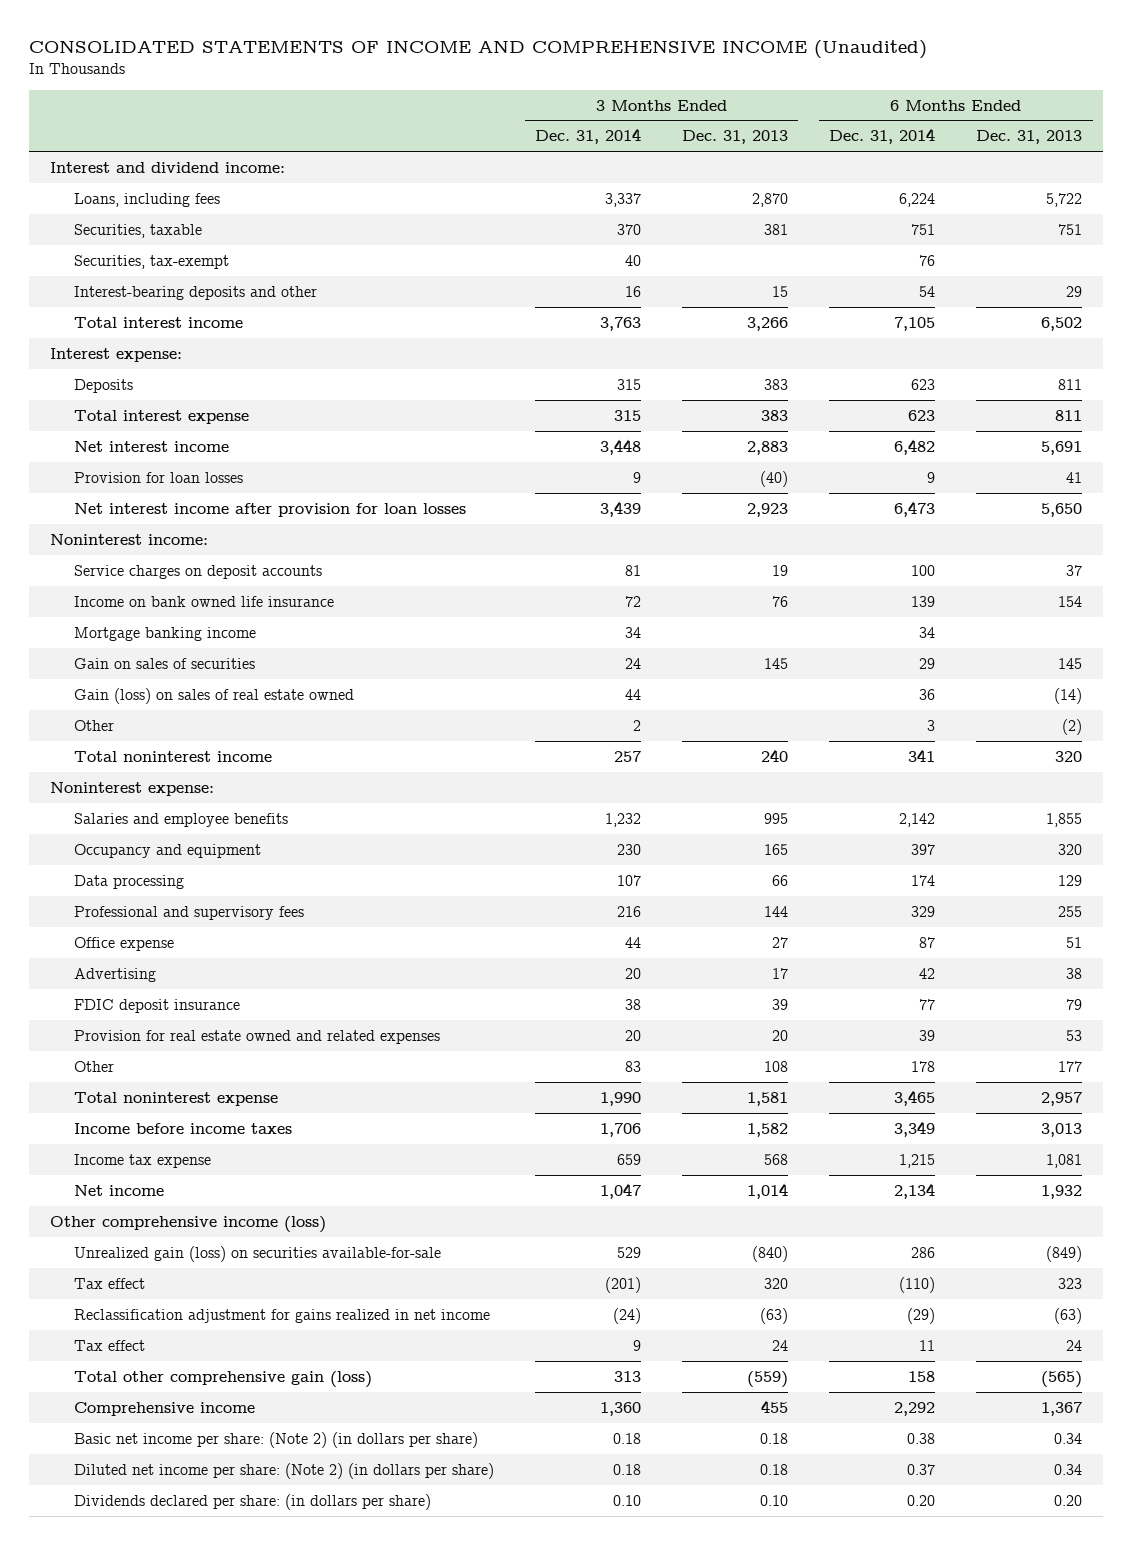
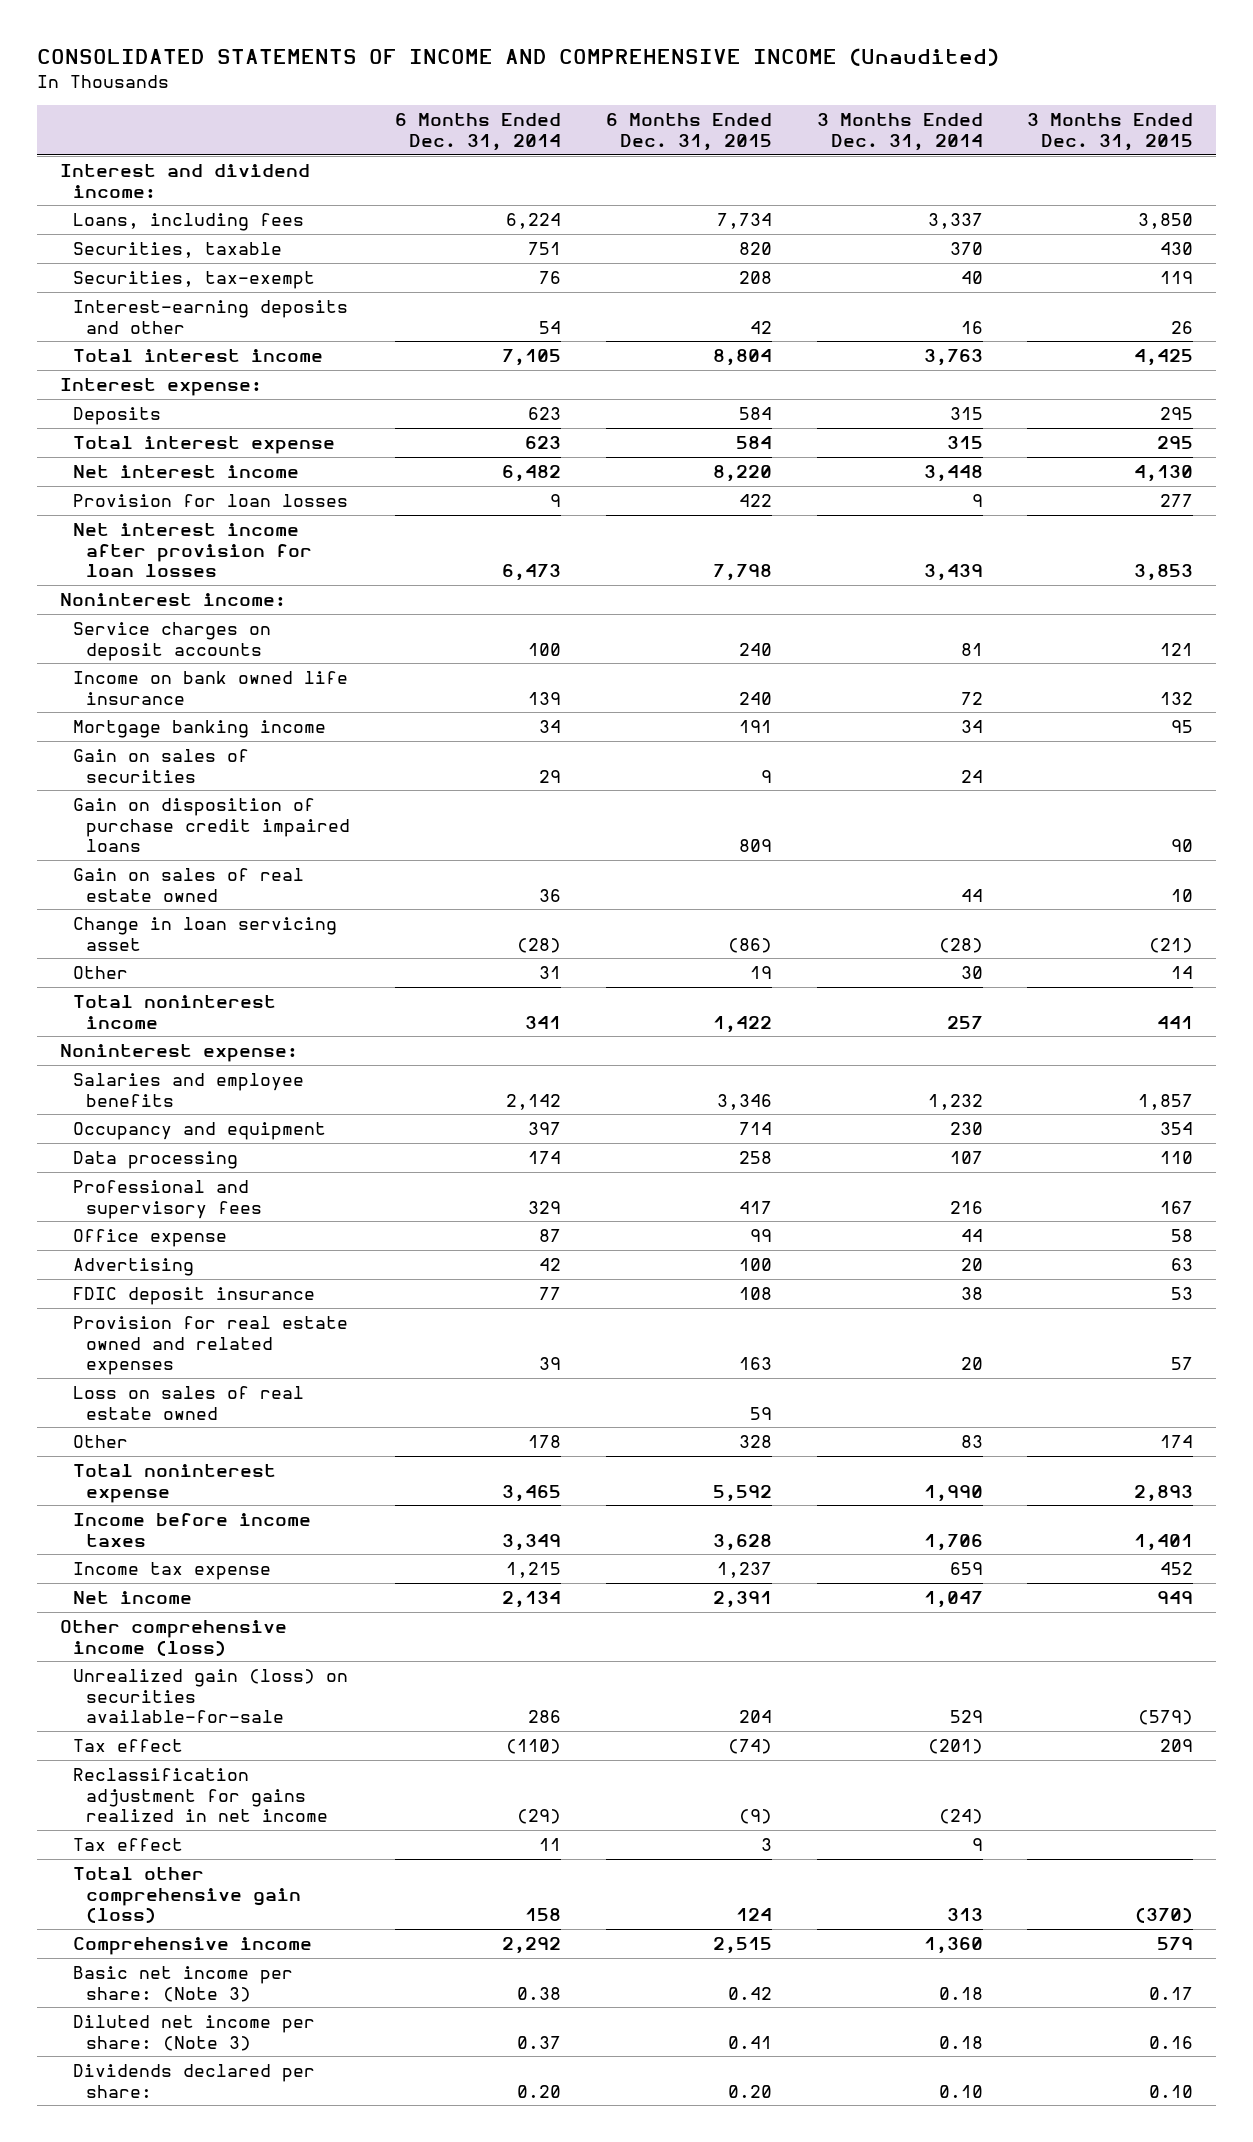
[682,130,789,145] Dec. 31, 2013 -> none
[976,130,1083,145] Dec. 31, 2013 -> none
none -> [605,113,772,151] 6 Months Ended Dec. 31, 2015
none -> [1027,113,1194,151] 3 Months Ended Dec. 31, 2015
[74,285,318,300] Interest-bearing deposits and other -> [72,299,348,334] Interest-earning deposits and other
none -> [72,797,351,853] Gain on disposition of purchase credit impaired loans
[74,687,355,704] Gain (loss) on sales of real estate owned -> [72,867,304,902] Gain on sales of real estate owned
none -> [72,916,337,951] Change in loan servicing asset
[633,719,642,731] 2 -> [960,965,983,979] 30
[927,719,936,731] 3 -> [538,965,561,979] 31
none -> [72,1385,304,1420] Loss on sales of real estate owned
[74,1431,479,1448] Basic net income per share: (Note 2) (in dollars per share) -> [72,1965,293,2002] Basic net income per share: (Note 3)
[74,1462,495,1479] Diluted net income per share: (Note 2) (in dollars per share) -> [72,2014,315,2051] Diluted net income per share: (Note 3)
[74,1493,432,1510] Dividends declared per share: (in dollars per share) -> [72,2063,315,2098] Dividends declared per share:

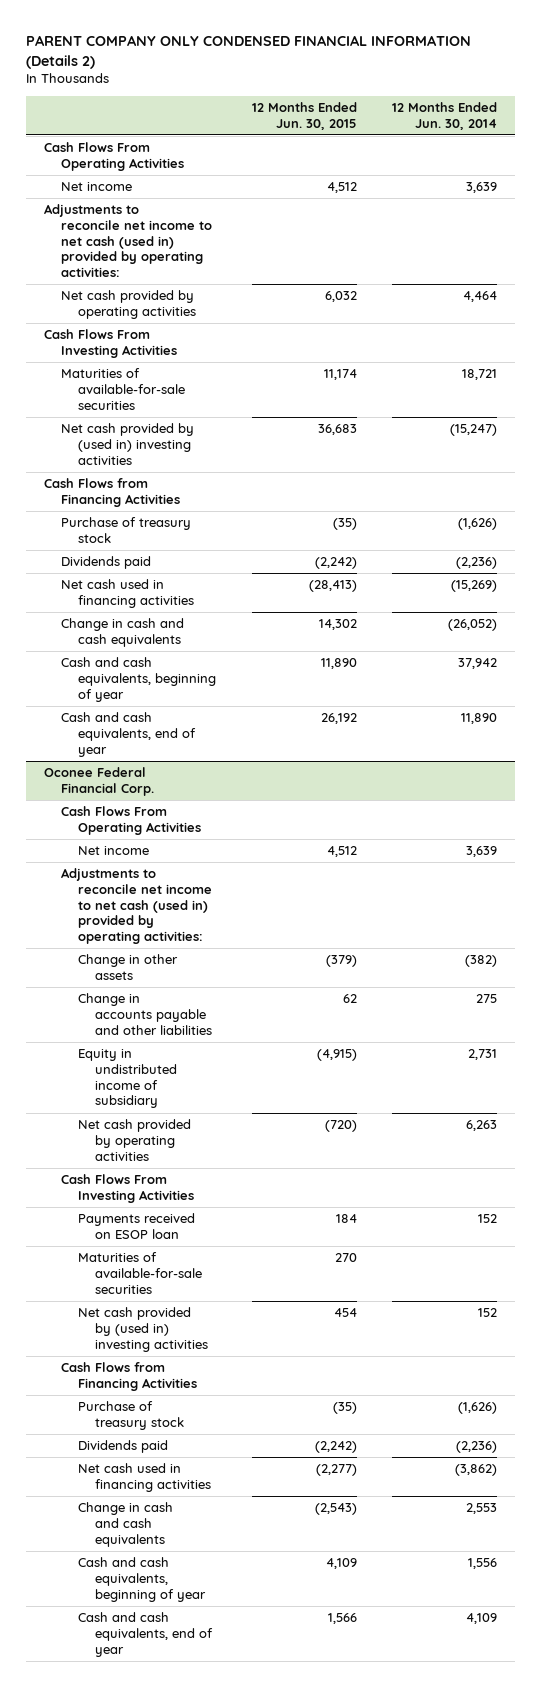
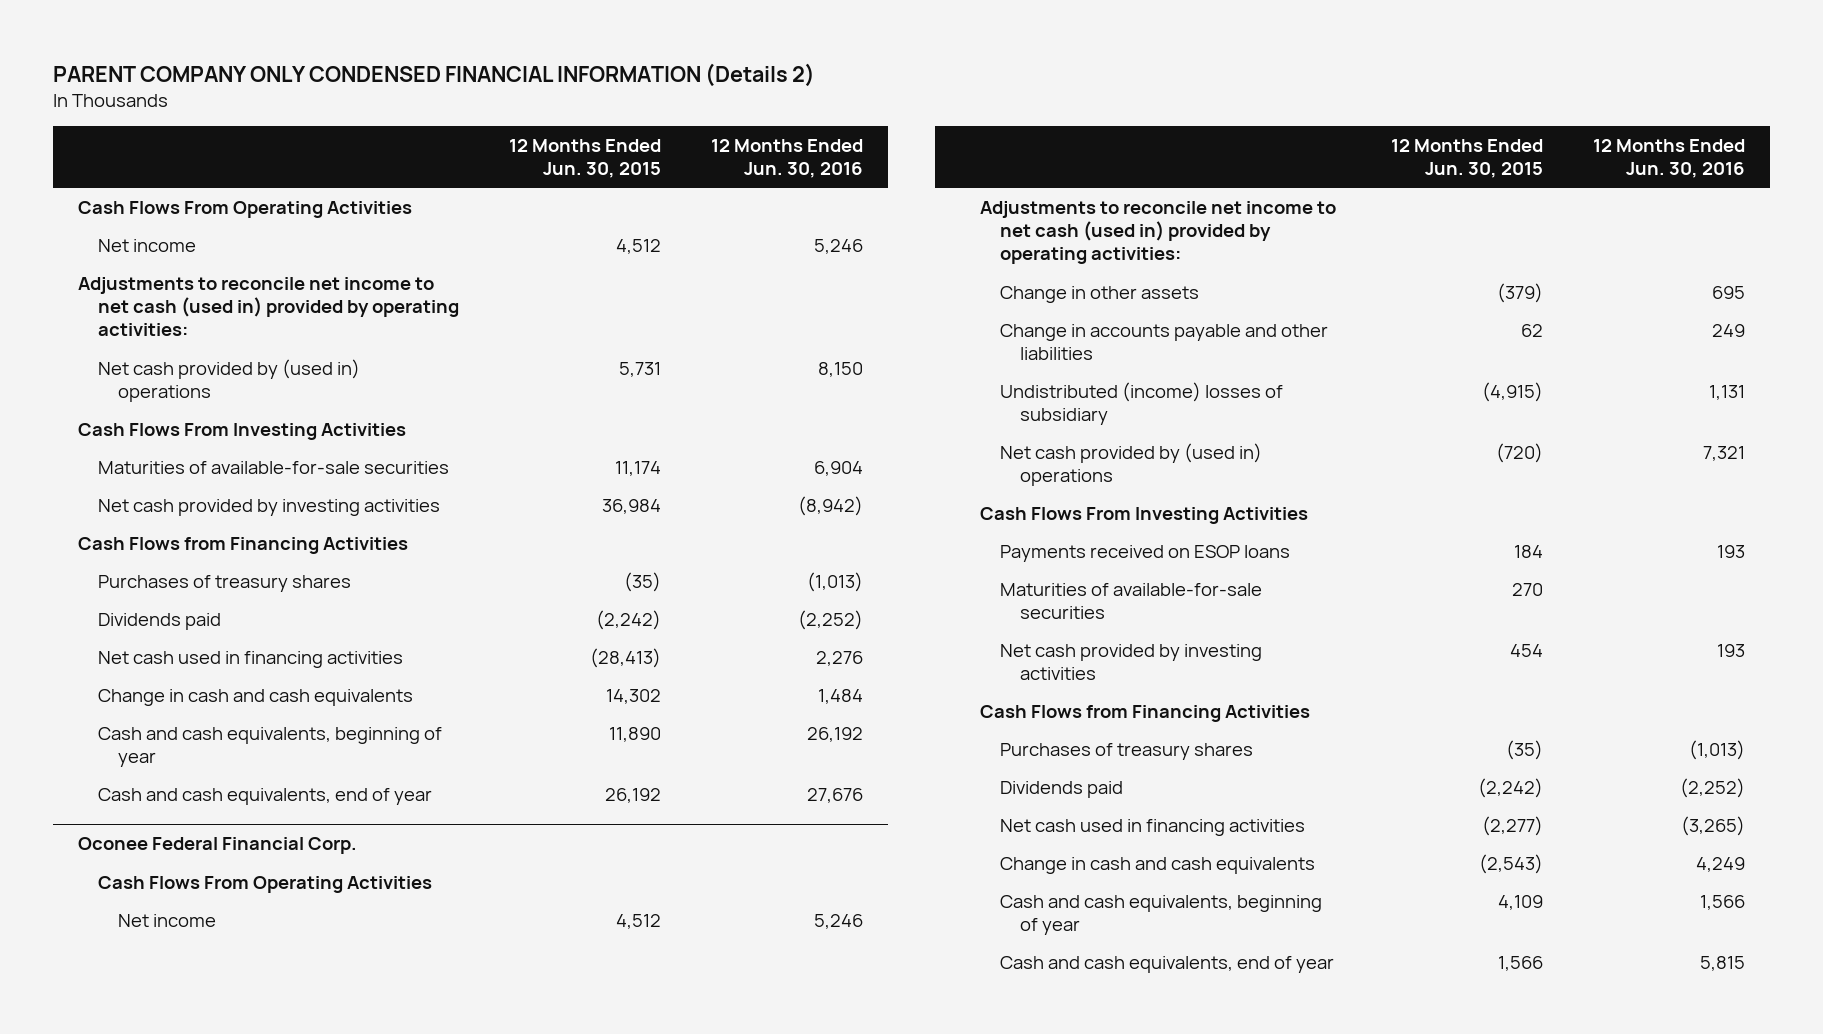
[392,101,498,130] 12 Months Ended Jun. 30, 2014 -> none
none -> [711,138,864,179] 12 Months Ended Jun. 30, 2016
[60,290,196,319] Net cash provided by operating activities -> [98,358,361,403] Net cash provided by (used in) operations
[324,291,357,303] 6,032 -> [619,361,662,377] 5,731
[60,423,194,465] Net cash provided by (used in) investing activities -> [98,498,441,516] Net cash provided by investing activities
[317,424,357,436] 36,683 -> [602,498,662,514] 36,984
[60,517,191,543] Purchase of treasury stock -> [98,574,352,592] Purchases of treasury shares
[77,1049,177,1109] Equity in undistributed income of subsidiary -> [1000,381,1284,426] Undistributed (income) losses of subsidiary
[77,1119,191,1161] Net cash provided by operating activities -> [1000,442,1263,487] Net cash provided by (used in) operations
[77,1213,195,1239] Payments received on ESOP loan -> [1000,544,1291,562] Payments received on ESOP loans
[77,1307,208,1352] Net cash provided by (used in) investing activities -> [1000,643,1263,681] Net cash provided by investing activities
[77,1401,184,1430] Purchase of treasury stock -> [1000,742,1254,760] Purchases of treasury shares

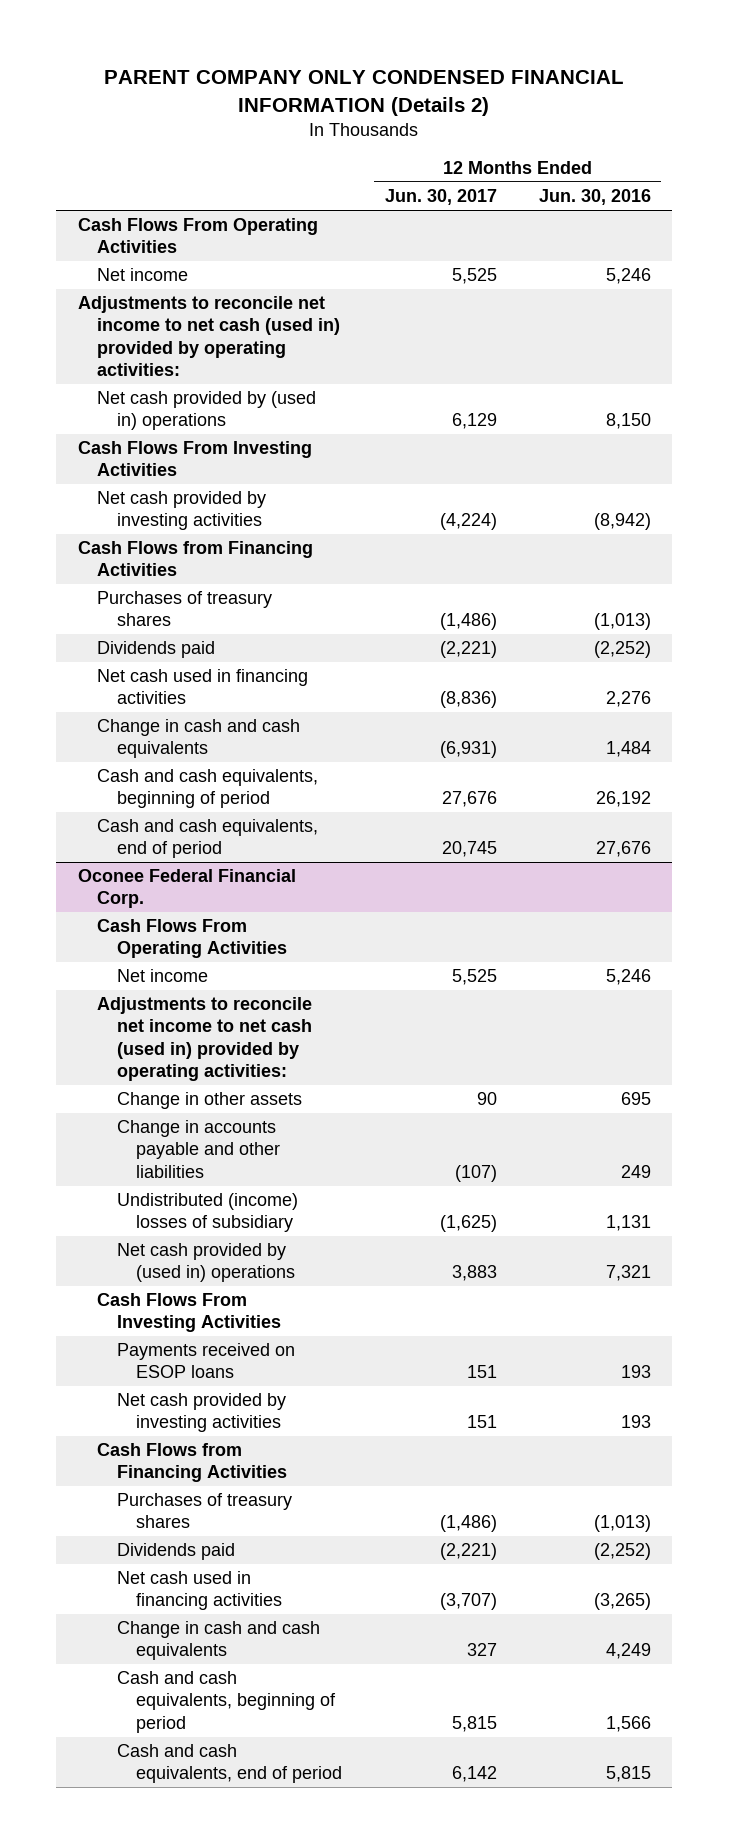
[509,138,662,179] 12 Months Ended Jun. 30, 2015 -> none
none -> [384,189,497,206] Jun. 30, 2017
[98,460,450,474] Maturities of available-for-sale securities -> none
[98,726,443,768] Cash and cash equivalents, beginning of year -> [97,769,319,809] Cash and cash equivalents, beginning of period
[98,787,433,805] Cash and cash equivalents, end of year -> [97,819,319,859] Cash and cash equivalents, end of period
[1000,582,1263,620] Maturities of available-for-sale securities -> none
[1000,894,1323,936] Cash and cash equivalents, beginning of year -> [116,1671,337,1733] Cash and cash equivalents, beginning of period
[1000,955,1335,973] Cash and cash equivalents, end of year -> [116,1744,343,1784] Cash and cash equivalents, end of period

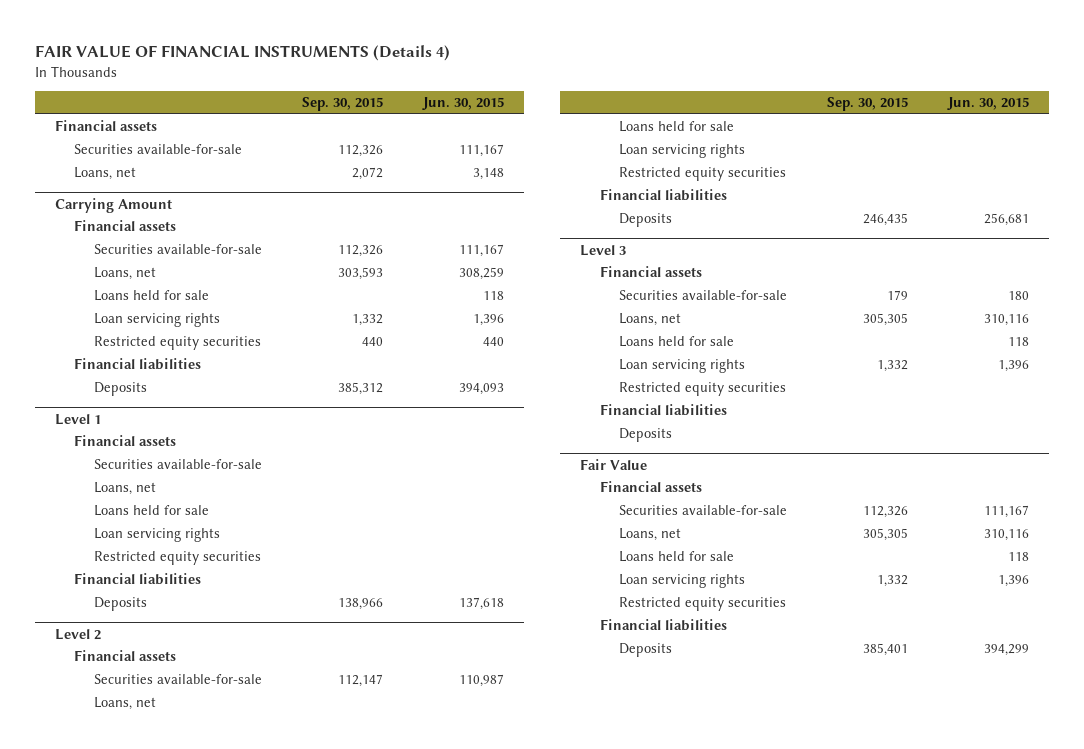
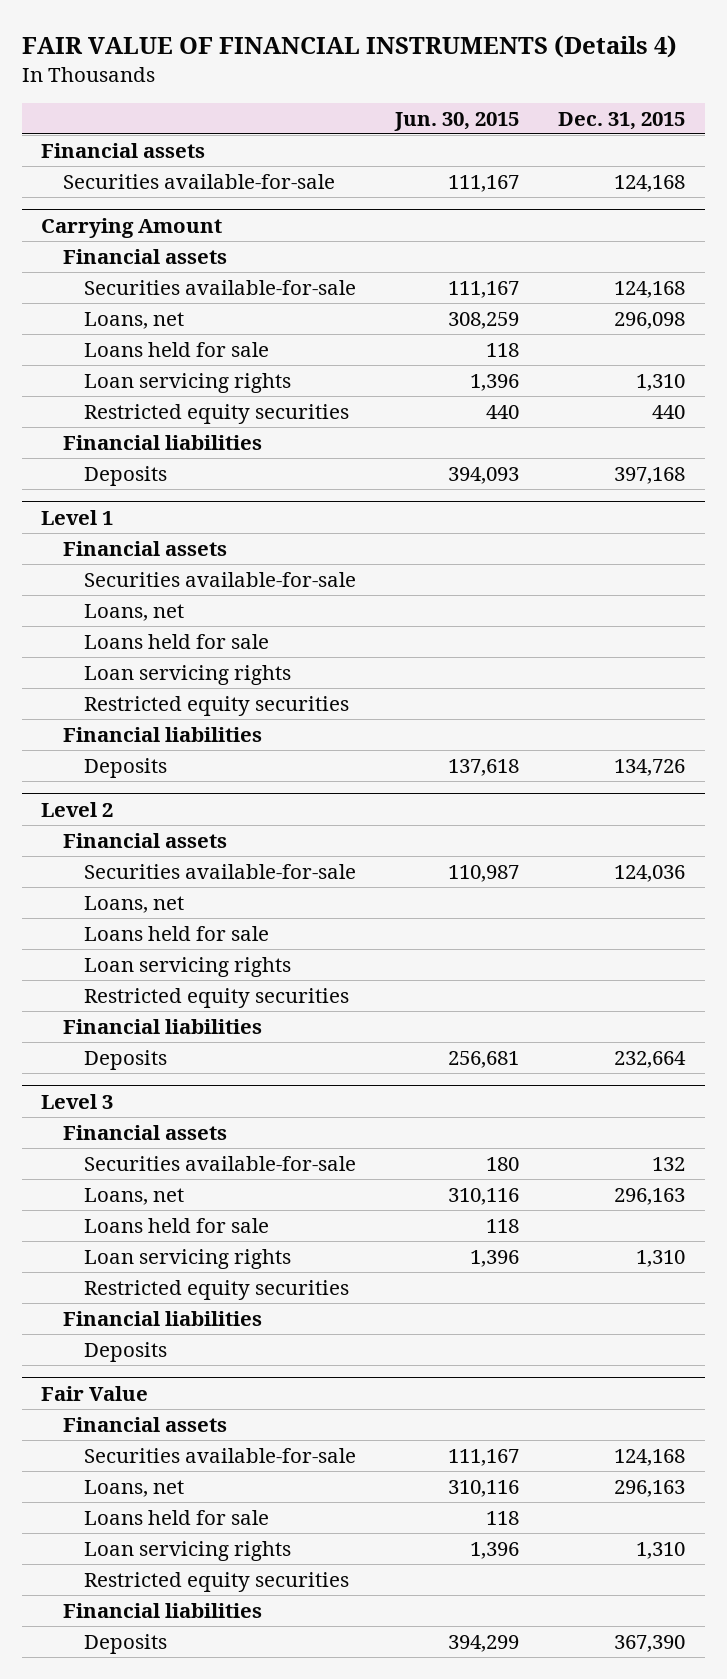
[302,97,384,112] Sep. 30, 2015 -> none
none -> [558,111,686,130] Dec. 31, 2015
[74,167,137,181] Loans, net -> none

